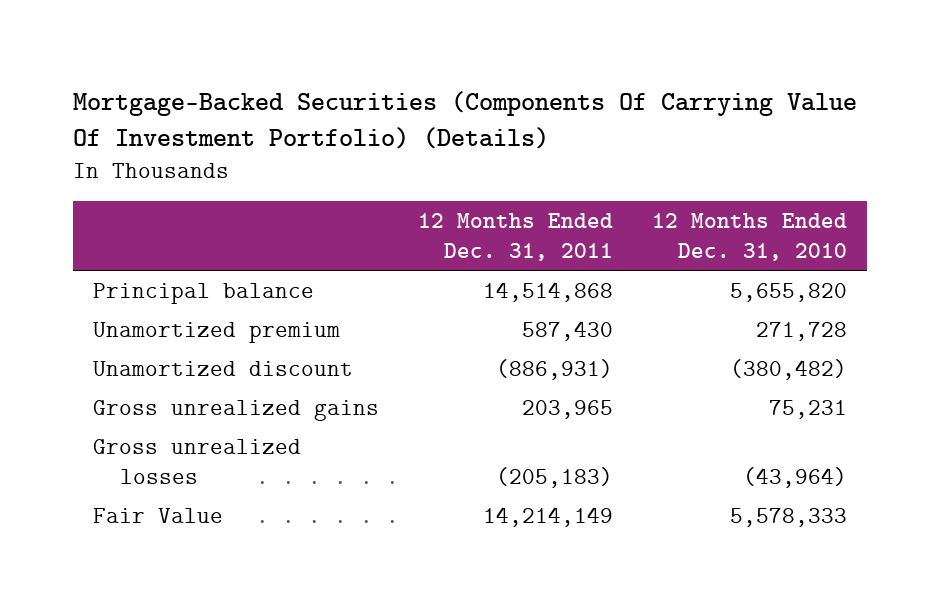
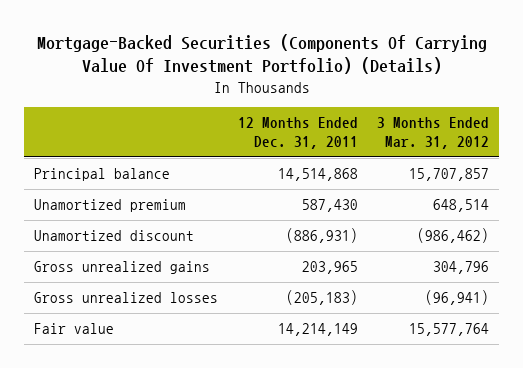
[652,212,848,261] 12 Months Ended Dec. 31, 2010 -> none
none -> [377,117,490,150] 3 Months Ended Mar. 31, 2012
[92,507,223,523] Fair Value -> [33,323,114,335] Fair value

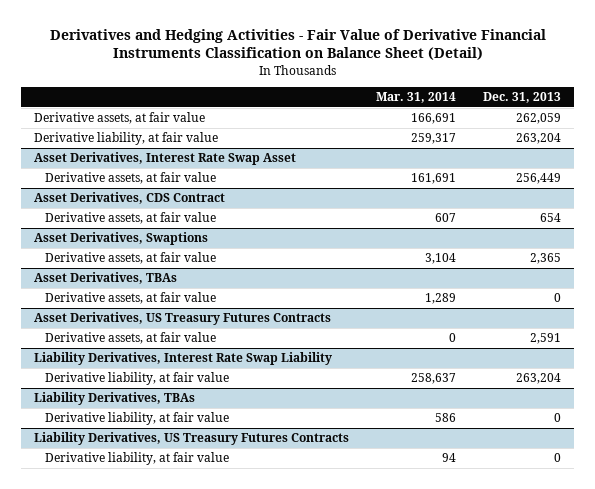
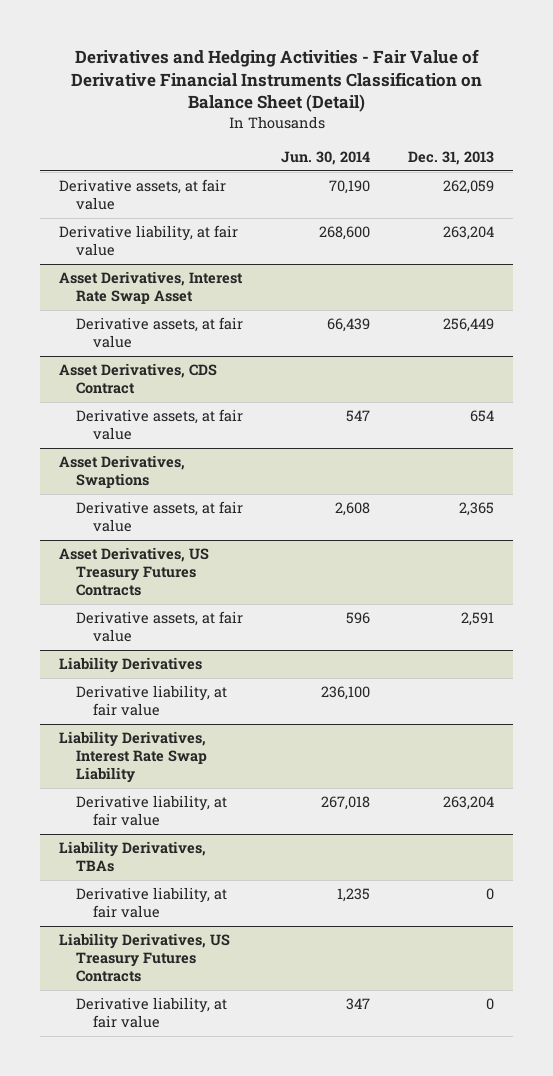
[376,92,457,104] Mar. 31, 2014 -> none
none -> [281,150,371,165] Jun. 30, 2014
[34,272,178,285] Asset Derivatives, TBAs -> none
[45,292,217,305] Derivative assets, at fair value -> none
none -> [59,657,203,674] Liability Derivatives
none -> [76,685,228,717] Derivative liability, at fair value

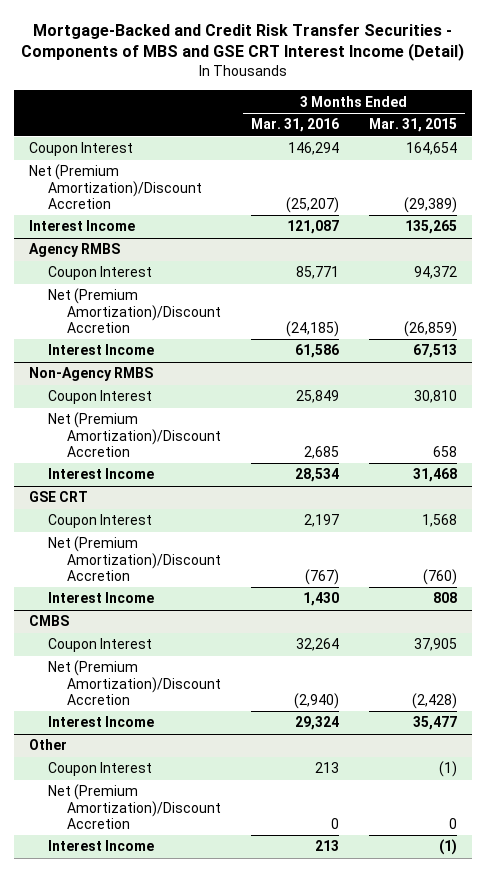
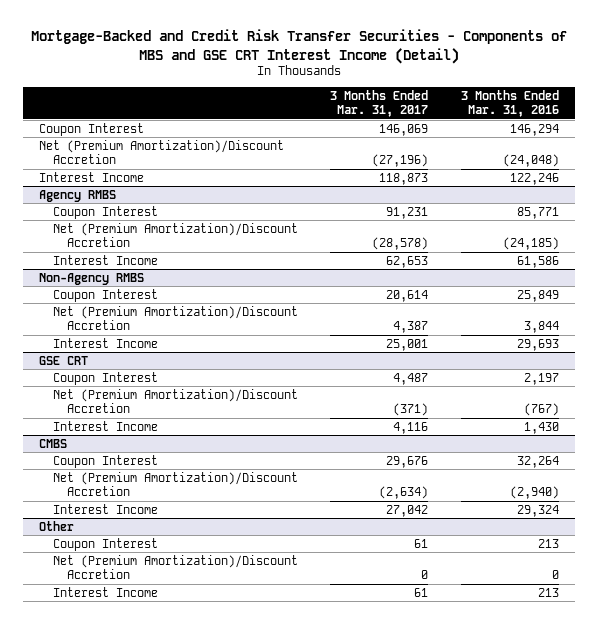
[368,118,457,133] Mar. 31, 2015 -> none
none -> [330,90,429,118] 3 Months Ended Mar. 31, 2017
[285,196,339,213] (25,207) -> [502,153,559,167] (24,048)
[286,220,339,235] 121,087 -> [509,172,559,185] 122,246
[303,445,339,459] 2,685 -> [523,320,559,333] 3,844
[294,468,339,483] 28,534 -> [516,338,559,351] 29,693

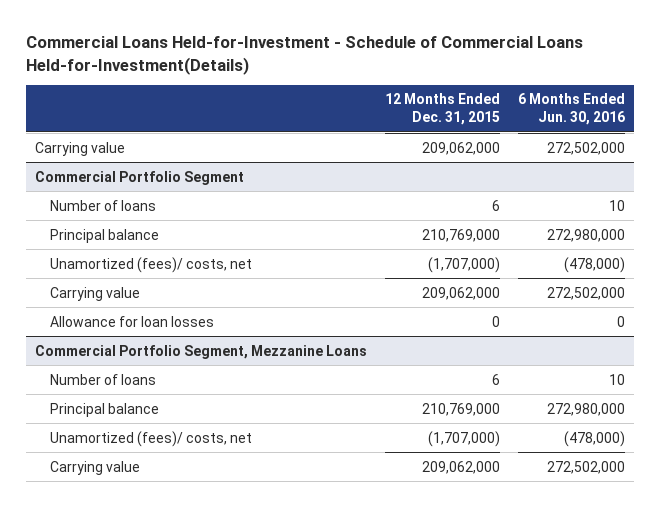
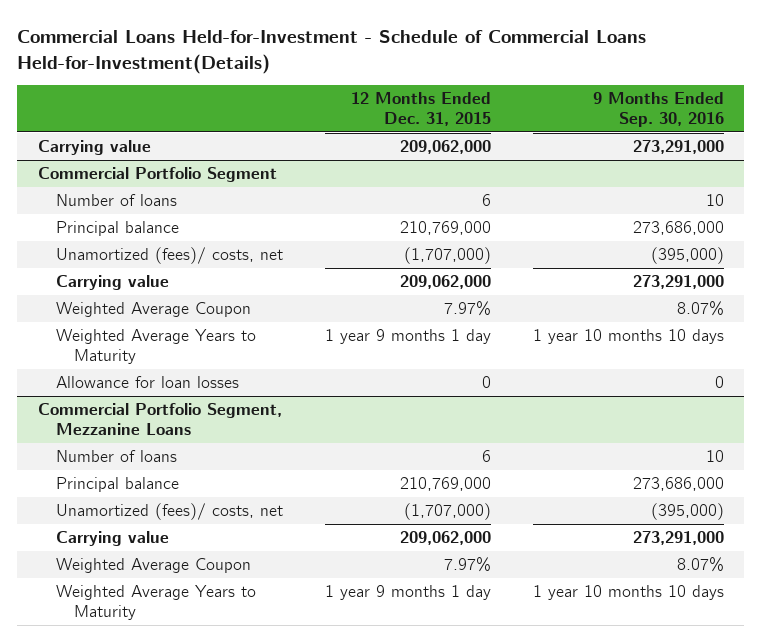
[518,93,626,126] 6 Months Ended Jun. 30, 2016 -> none
none -> [592,92,724,128] 9 Months Ended Sep. 30, 2016
none -> [55,302,251,318] Weighted Average Coupon
none -> [55,329,256,364] Weighted Average Years to Maturity
none -> [55,558,251,574] Weighted Average Coupon
none -> [55,585,256,620] Weighted Average Years to Maturity

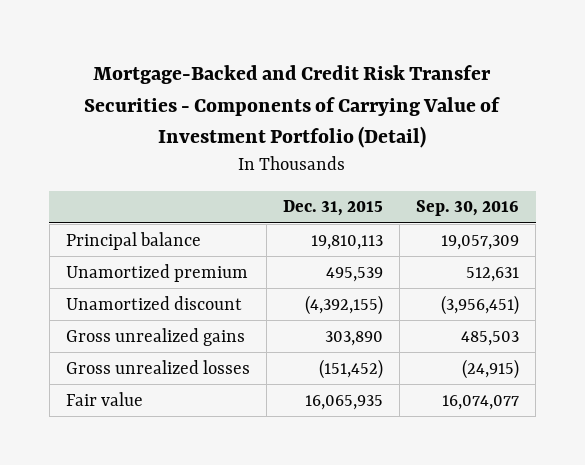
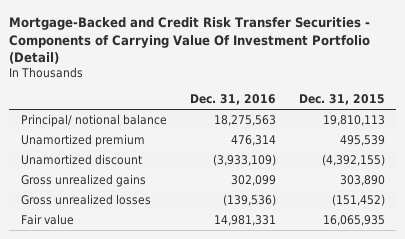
[84,65,501,149] Mortgage-Backed and Credit Risk Transfer Securities - Components of Carrying Value of Investment Portfolio (Detail) -> [9,16,371,65] Mortgage-Backed and Credit Risk Transfer Securities - Components of Carrying Value Of Investment Portfolio (Detail)
[416,200,520,217] Sep. 30, 2016 -> none
none -> [189,94,276,106] Dec. 31, 2016
[65,231,201,250] Principal balance -> [20,114,167,128] Principal/ notional balance

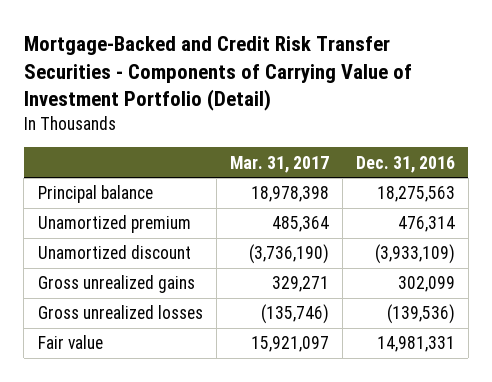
[9,16,371,65] Mortgage-Backed and Credit Risk Transfer Securities - Components of Carrying Value Of Investment Portfolio (Detail) -> [23,36,412,112] Mortgage-Backed and Credit Risk Transfer Securities - Components of Carrying Value of Investment Portfolio (Detail)
[298,94,385,106] Dec. 31, 2015 -> none
none -> [229,155,329,173] Mar. 31, 2017
[20,114,167,128] Principal/ notional balance -> [37,185,153,204] Principal balance

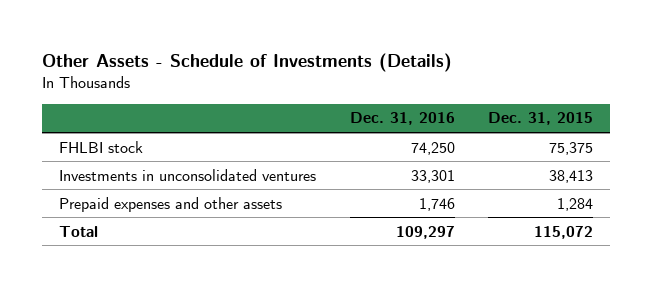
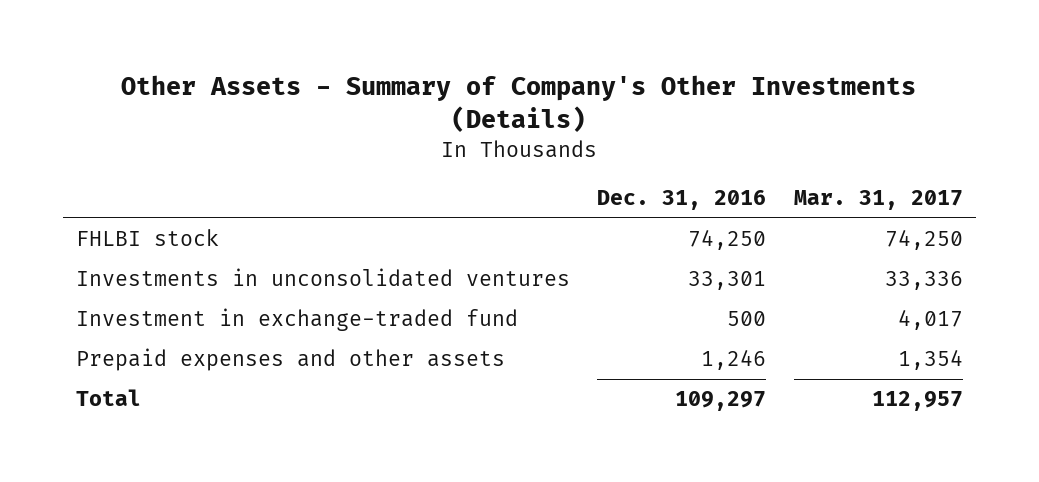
[42,52,453,72] Other Assets - Schedule of Investments (Details) -> [121,75,917,133] Other Assets - Summary of Company's Other Investments (Details)
[487,112,593,126] Dec. 31, 2015 -> none
none -> [793,190,963,211] Mar. 31, 2017
none -> [76,308,519,332] Investment in exchange-traded fund
[418,197,455,211] 1,746 -> [701,349,767,371] 1,246

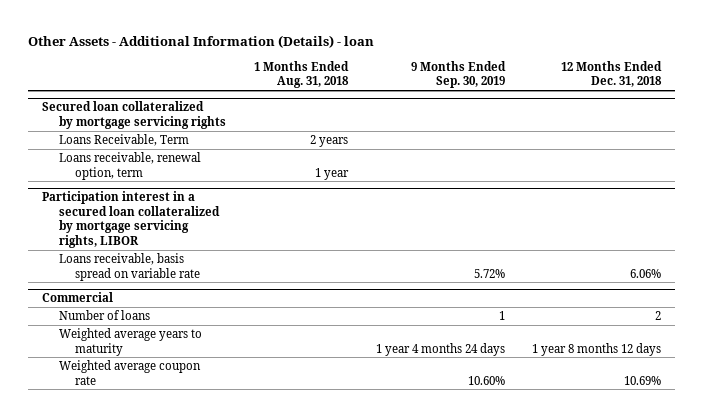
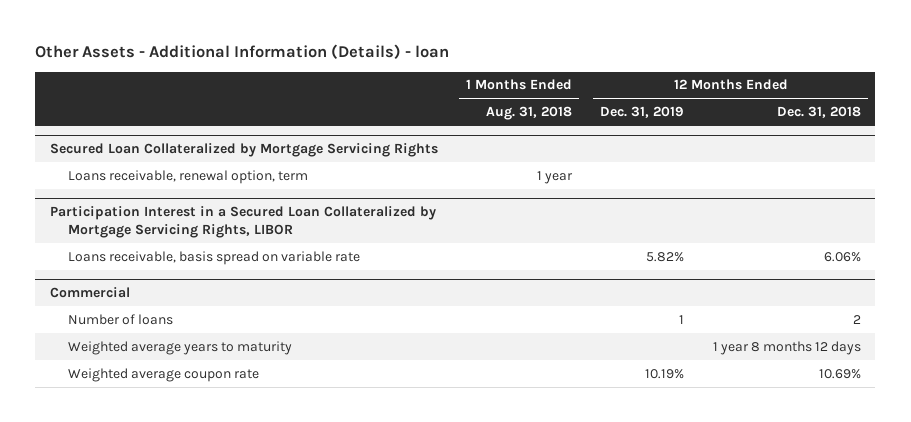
[410,60,506,89] 9 Months Ended Sep. 30, 2019 -> none
none -> [600,106,685,119] Dec. 31, 2019
[58,134,189,147] Loans Receivable, Term -> none
[42,101,226,129] Secured loan collateralized by mortgage servicing rights -> [49,142,438,157] Secured Loan Collateralized by Mortgage Servicing Rights
[42,191,220,248] Participation interest in a secured loan collateralized by mortgage servicing rights, LIBOR -> [49,205,436,239] Participation Interest in a Secured Loan Collateralized by Mortgage Servicing Rights, LIBOR

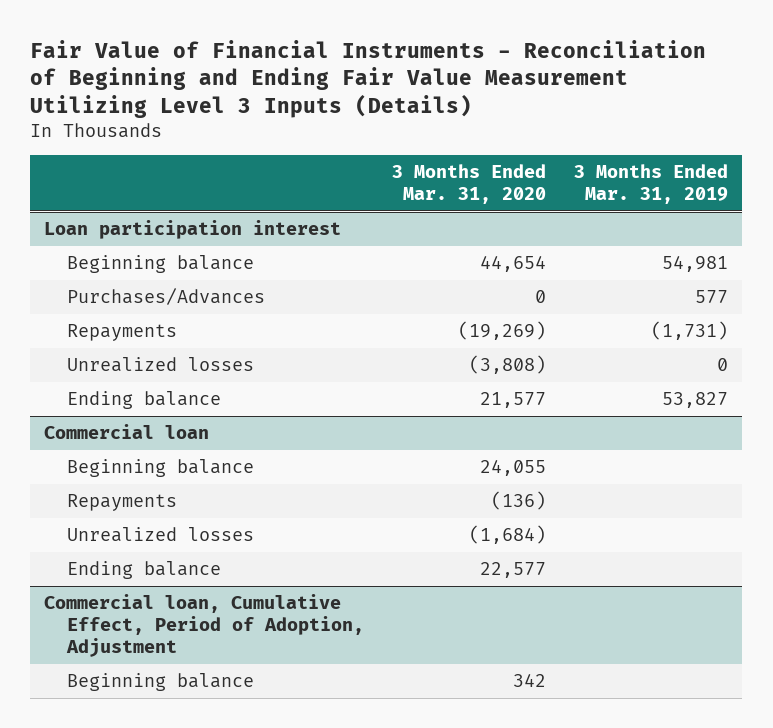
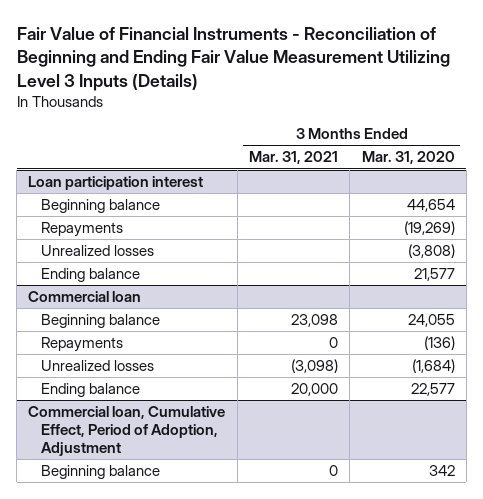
[574,163,729,204] 3 Months Ended Mar. 31, 2019 -> none
none -> [249,151,339,165] Mar. 31, 2021
[66,288,265,306] Purchases/Advances -> none

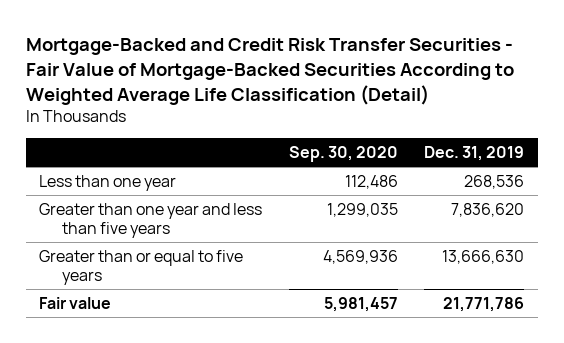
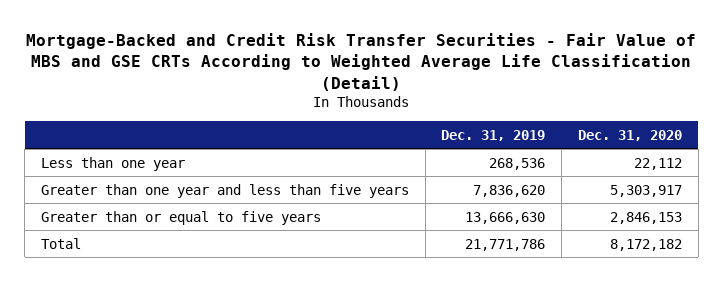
[26,37,515,105] Mortgage-Backed and Credit Risk Transfer Securities - Fair Value of Mortgage-Backed Securities According to Weighted Average Life Classification (Detail) -> [26,33,697,91] Mortgage-Backed and Credit Risk Transfer Securities - Fair Value of MBS and GSE CRTs According to Weighted Average Life Classification (Detail)
[288,146,398,163] Sep. 30, 2020 -> none
none -> [577,129,682,141] Dec. 31, 2020
[39,296,112,309] Fair value -> [41,237,82,249] Total

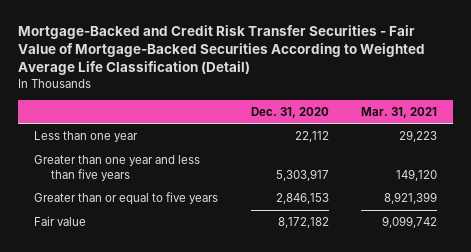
[26,33,697,91] Mortgage-Backed and Credit Risk Transfer Securities - Fair Value of MBS and GSE CRTs According to Weighted Average Life Classification (Detail) -> [18,25,426,76] Mortgage-Backed and Credit Risk Transfer Securities - Fair Value of Mortgage-Backed Securities According to Weighted Average Life Classification (Detail)
[441,129,546,141] Dec. 31, 2019 -> none
none -> [360,106,437,118] Mar. 31, 2021
[41,237,82,249] Total -> [34,216,87,227] Fair value

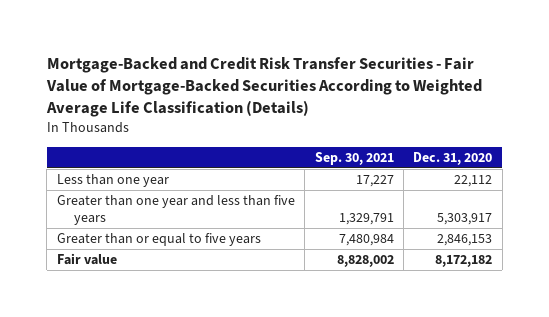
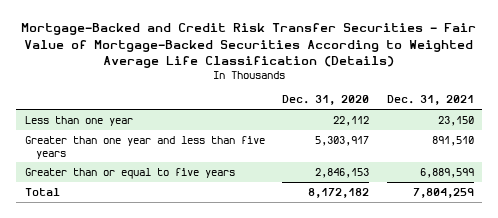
[314,151,394,165] Sep. 30, 2021 -> none
none -> [386,95,474,106] Dec. 31, 2021
[56,253,117,266] Fair value -> [24,187,60,196] Total

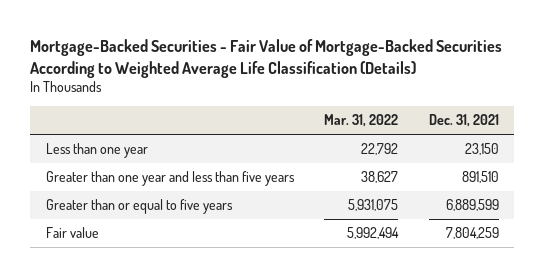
[21,23,477,68] Mortgage-Backed and Credit Risk Transfer Securities - Fair Value of Mortgage-Backed Securities According to Weighted Average Life Classification (Details) -> [30,39,503,78] Mortgage-Backed Securities - Fair Value of Mortgage-Backed Securities According to Weighted Average Life Classification (Details)
[282,95,370,106] Dec. 31, 2020 -> none
none -> [324,114,399,128] Mar. 31, 2022
[24,187,60,196] Total -> [45,227,99,239] Fair value

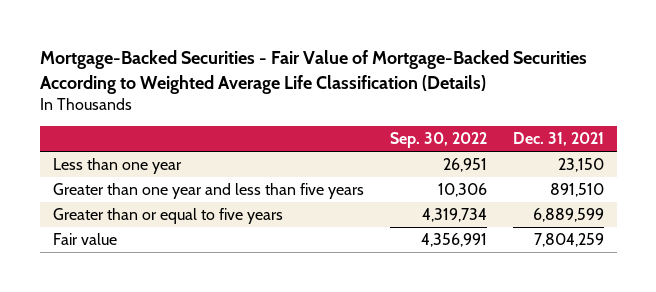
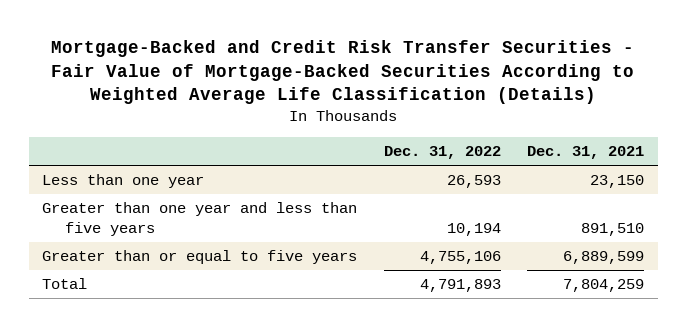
[39,50,587,94] Mortgage-Backed Securities - Fair Value of Mortgage-Backed Securities According to Weighted Average Life Classification (Details) -> [51,39,635,105] Mortgage-Backed and Credit Risk Transfer Securities - Fair Value of Mortgage-Backed Securities According to Weighted Average Life Classification (Details)
[389,132,487,149] Sep. 30, 2022 -> none
none -> [383,145,501,159] Dec. 31, 2022
[52,233,117,246] Fair value -> [42,278,88,290] Total

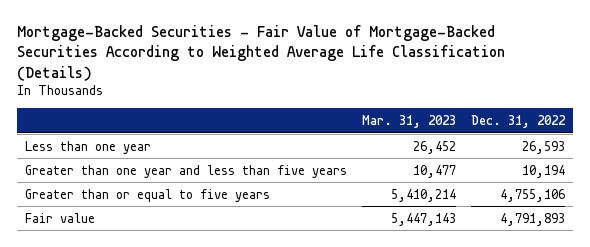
[51,39,635,105] Mortgage-Backed and Credit Risk Transfer Securities - Fair Value of Mortgage-Backed Securities According to Weighted Average Life Classification (Details) -> [17,25,506,81] Mortgage-Backed Securities - Fair Value of Mortgage-Backed Securities According to Weighted Average Life Classification (Details)
[527,145,645,159] Dec. 31, 2021 -> none
none -> [361,114,456,128] Mar. 31, 2023
[42,278,88,290] Total -> [24,212,95,223] Fair value

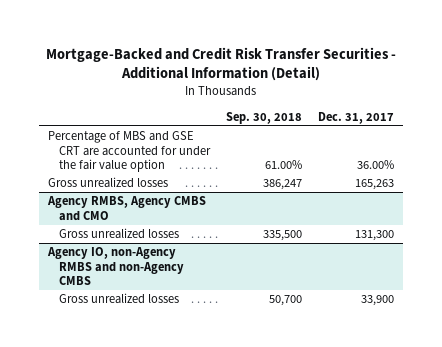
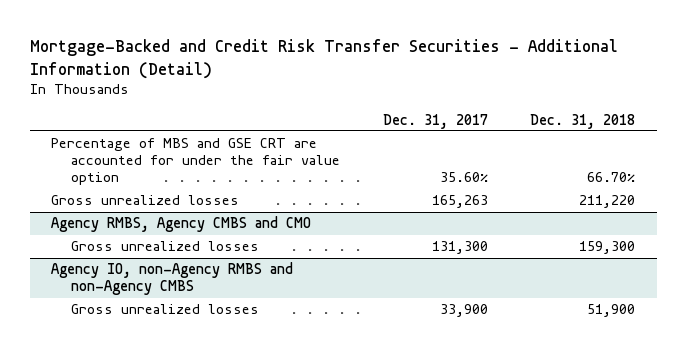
[225,111,302,124] Sep. 30, 2018 -> none
none -> [530,113,636,129] Dec. 31, 2018
[357,160,395,170] 36.00% -> [439,172,488,183] 35.60%

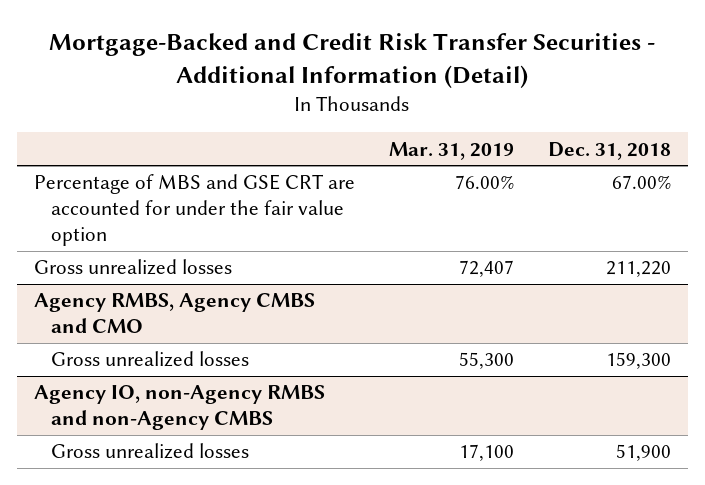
[382,113,488,129] Dec. 31, 2017 -> none
none -> [388,141,514,160] Mar. 31, 2019
[587,172,636,183] 66.70% -> [611,175,671,190] 67.00%

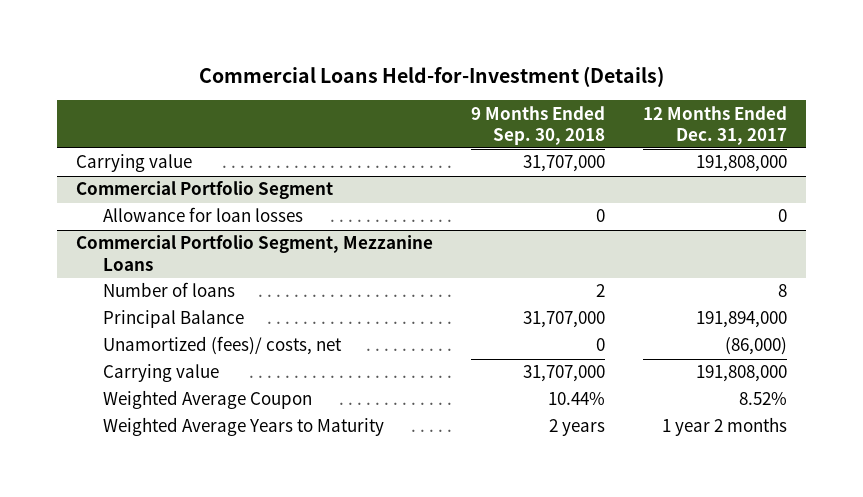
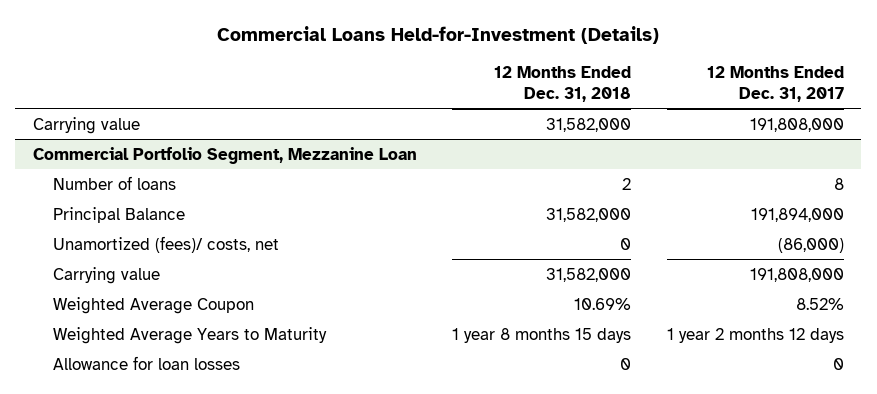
[471,105,606,145] 9 Months Ended Sep. 30, 2018 -> none
none -> [494,66,632,102] 12 Months Ended Dec. 31, 2018
[76,181,334,200] Commercial Portfolio Segment -> none
[102,207,303,223] Allowance for loan losses -> none
[76,235,434,271] Commercial Portfolio Segment, Mezzanine Loans -> [33,146,418,164] Commercial Portfolio Segment, Mezzanine Loan
[661,417,787,437] 1 year 2 months -> [666,327,844,343] 1 year 2 months 12 days
none -> [53,355,241,370] Allowance for loan losses

